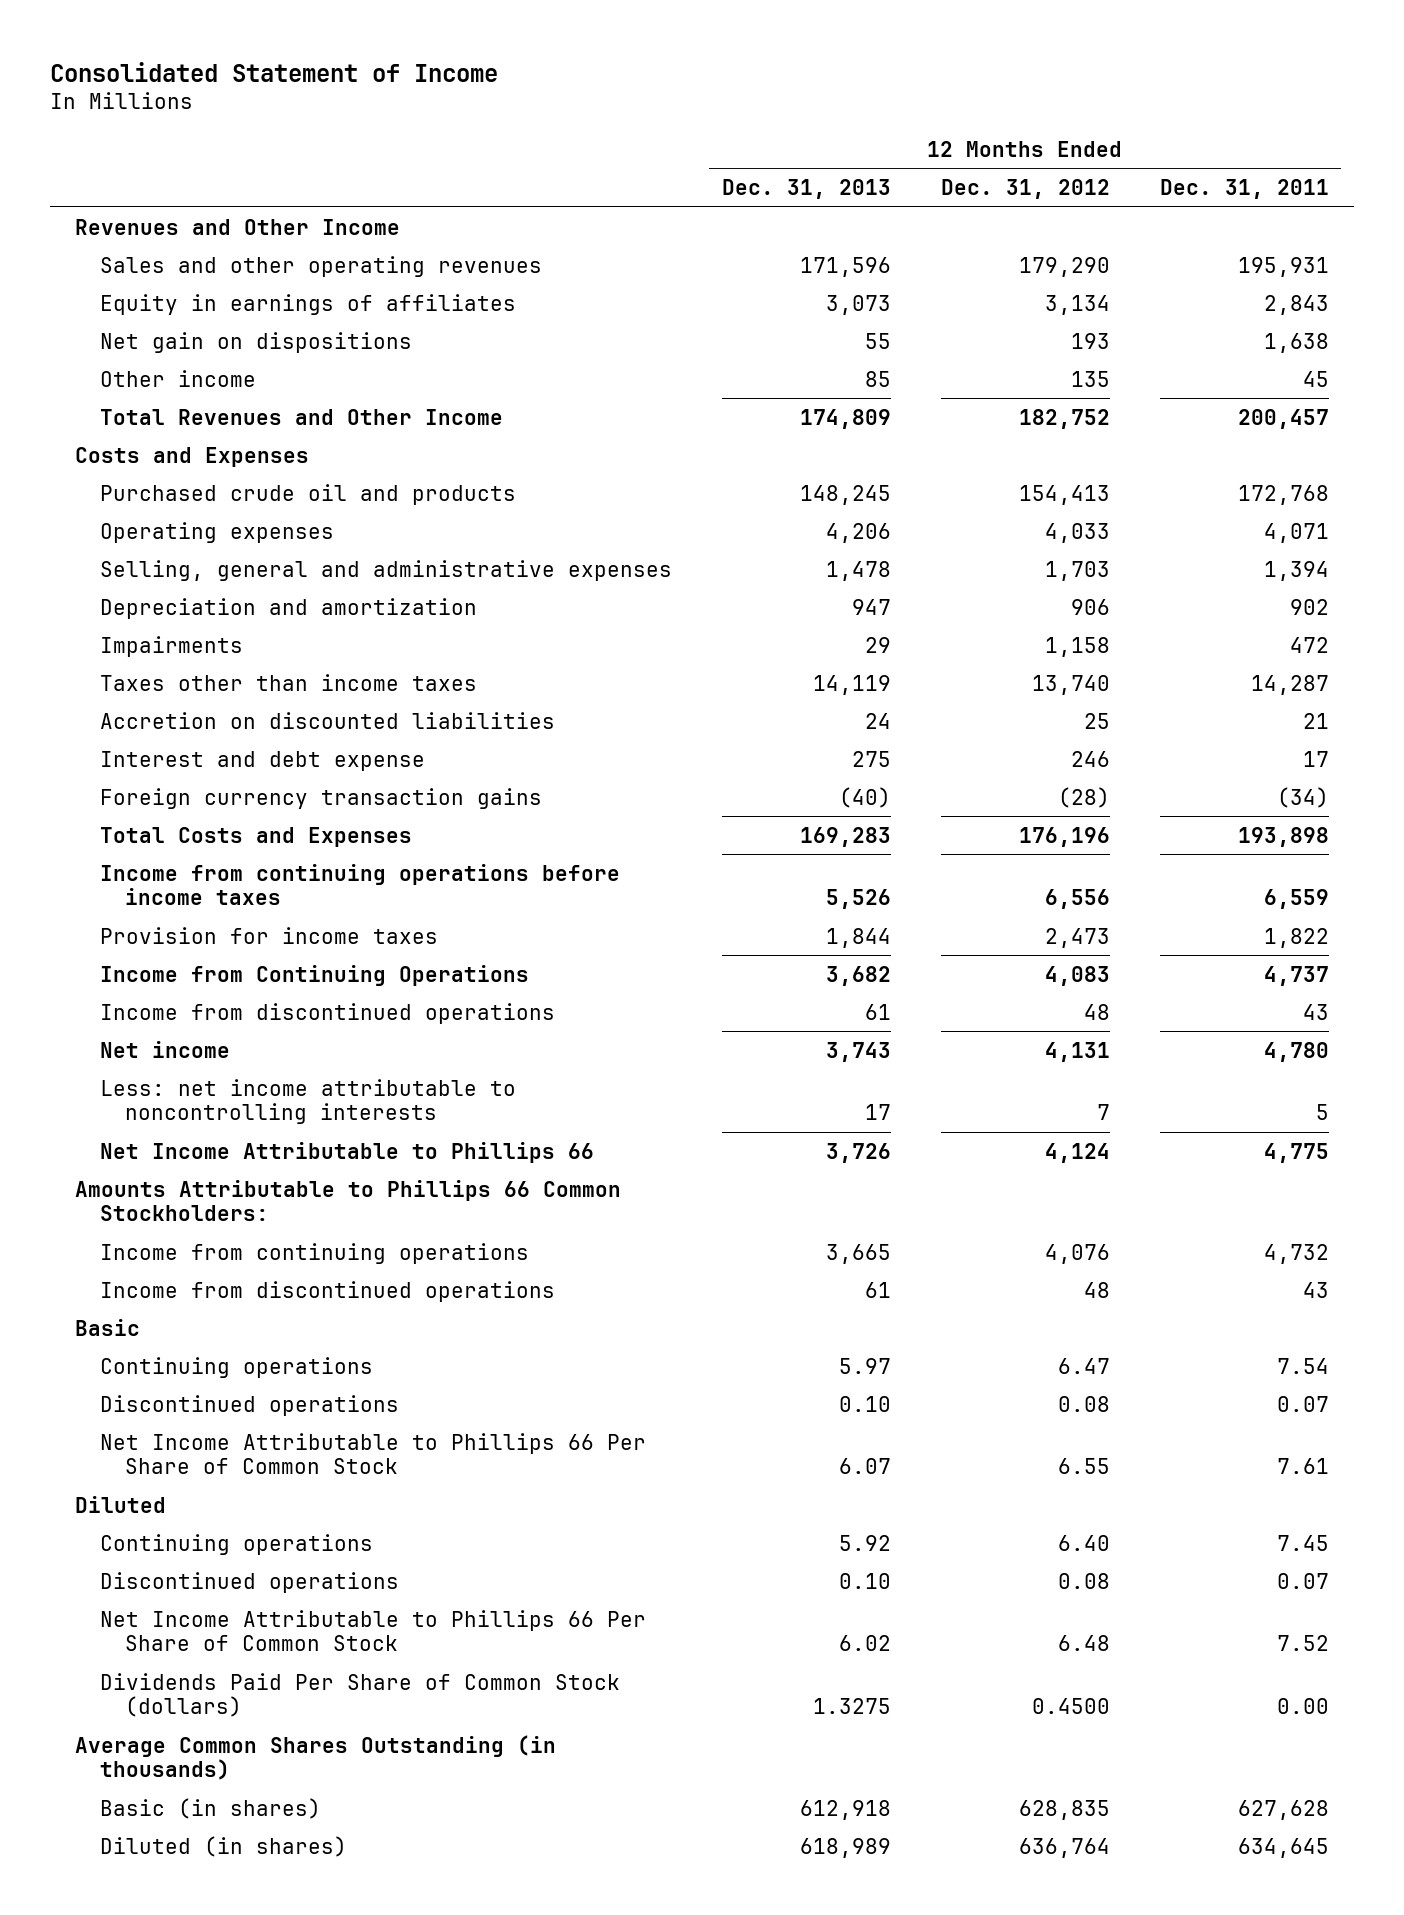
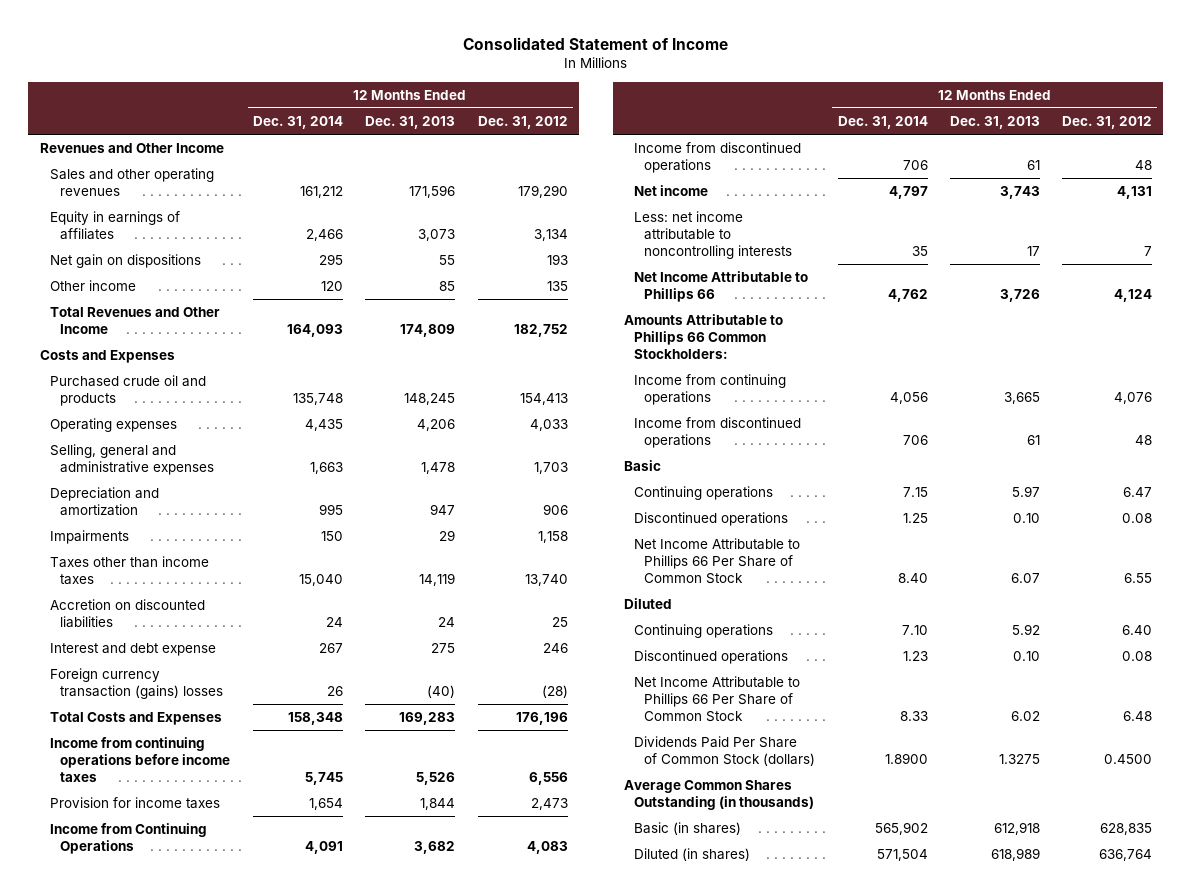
[1159,179,1329,200] Dec. 31, 2011 -> none
none -> [253,115,344,129] Dec. 31, 2014
[99,787,542,809] Foreign currency transaction gains -> [49,668,224,700] Foreign currency transaction (gains) losses

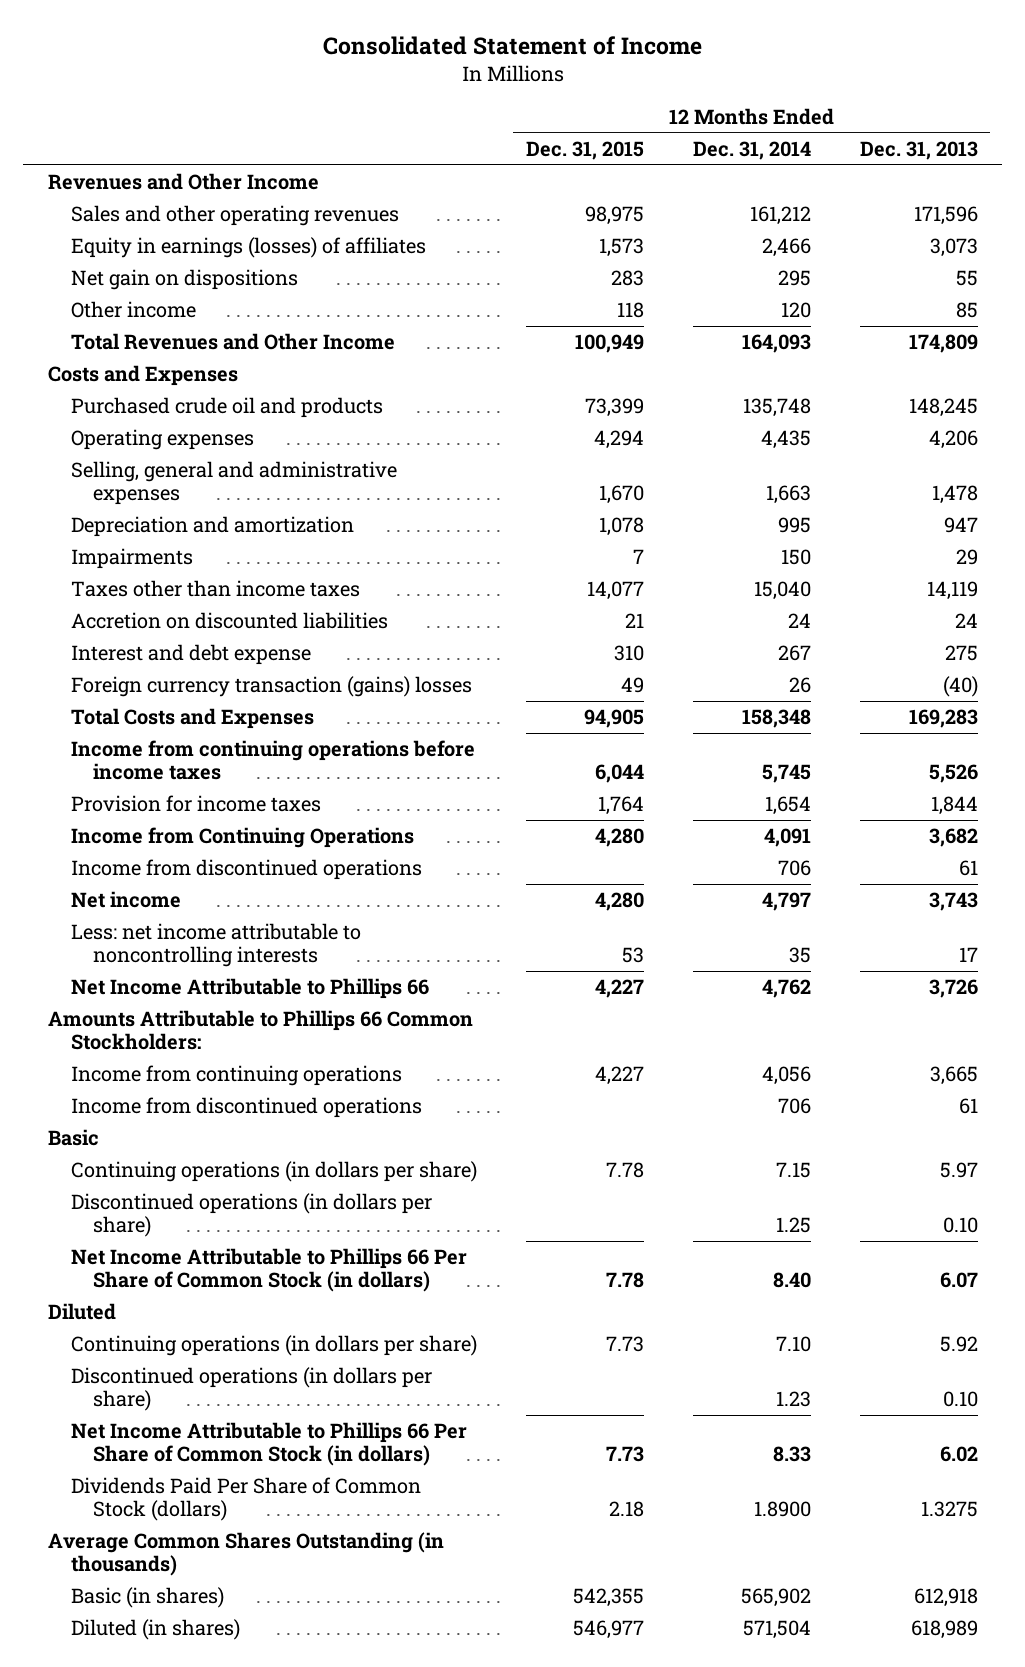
[477,115,568,129] Dec. 31, 2012 -> none
none -> [525,141,644,161] Dec. 31, 2015
[49,211,180,241] Equity in earnings of affiliates -> [70,237,426,259] Equity in earnings (losses) of affiliates
[634,486,774,501] Continuing operations -> [70,1161,477,1183] Continuing operations (in dollars per share)
[634,512,789,527] Discontinued operations -> [70,1193,432,1238] Discontinued operations (in dollars per share)
[634,538,801,585] Net Income Attributable to Phillips 66 Per Share of Common Stock -> [70,1248,467,1293] Net Income Attributable to Phillips 66 Per Share of Common Stock (in dollars)
[634,624,774,639] Continuing operations -> [70,1335,477,1357] Continuing operations (in dollars per share)
[634,650,789,665] Discontinued operations -> [70,1367,432,1412] Discontinued operations (in dollars per share)
[634,676,801,723] Net Income Attributable to Phillips 66 Per Share of Common Stock -> [70,1422,467,1467] Net Income Attributable to Phillips 66 Per Share of Common Stock (in dollars)

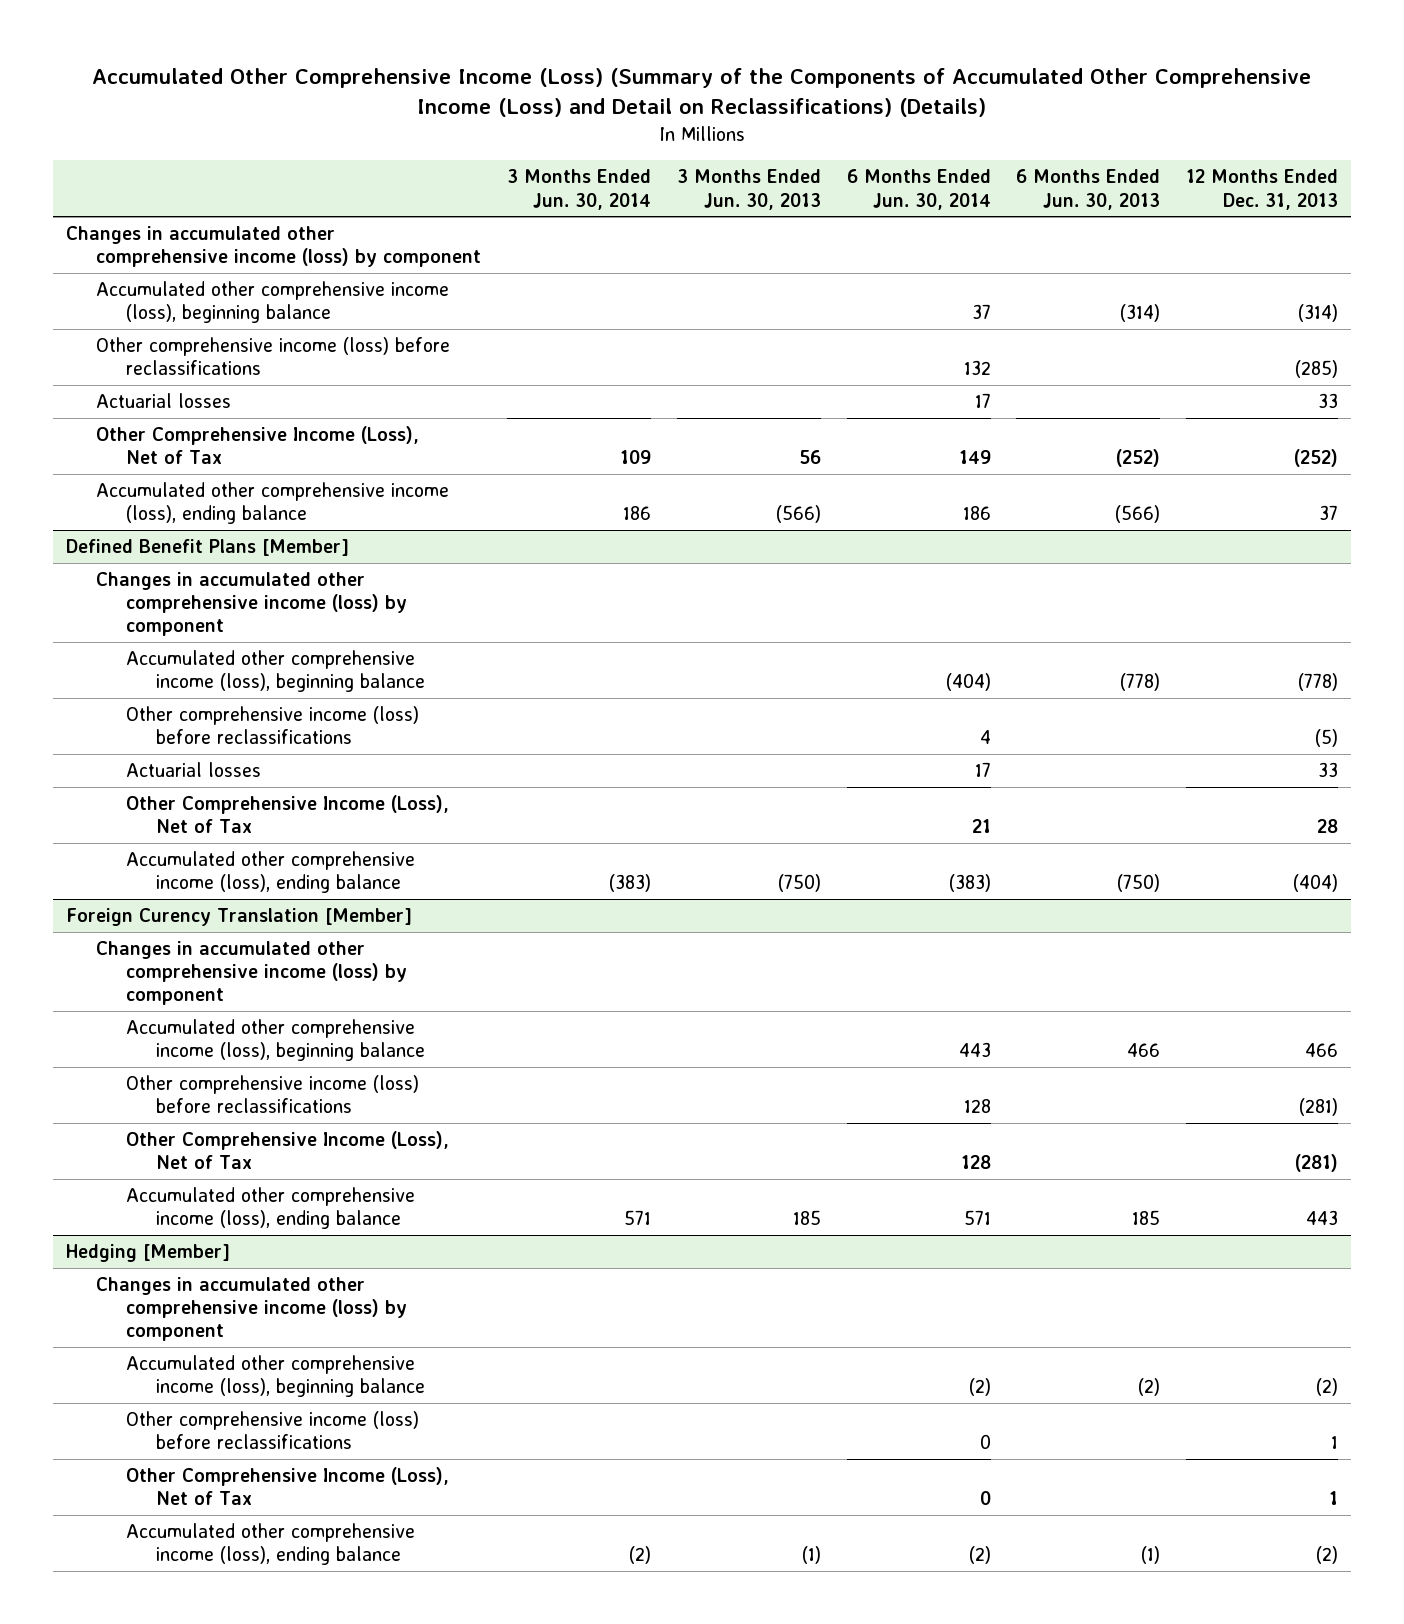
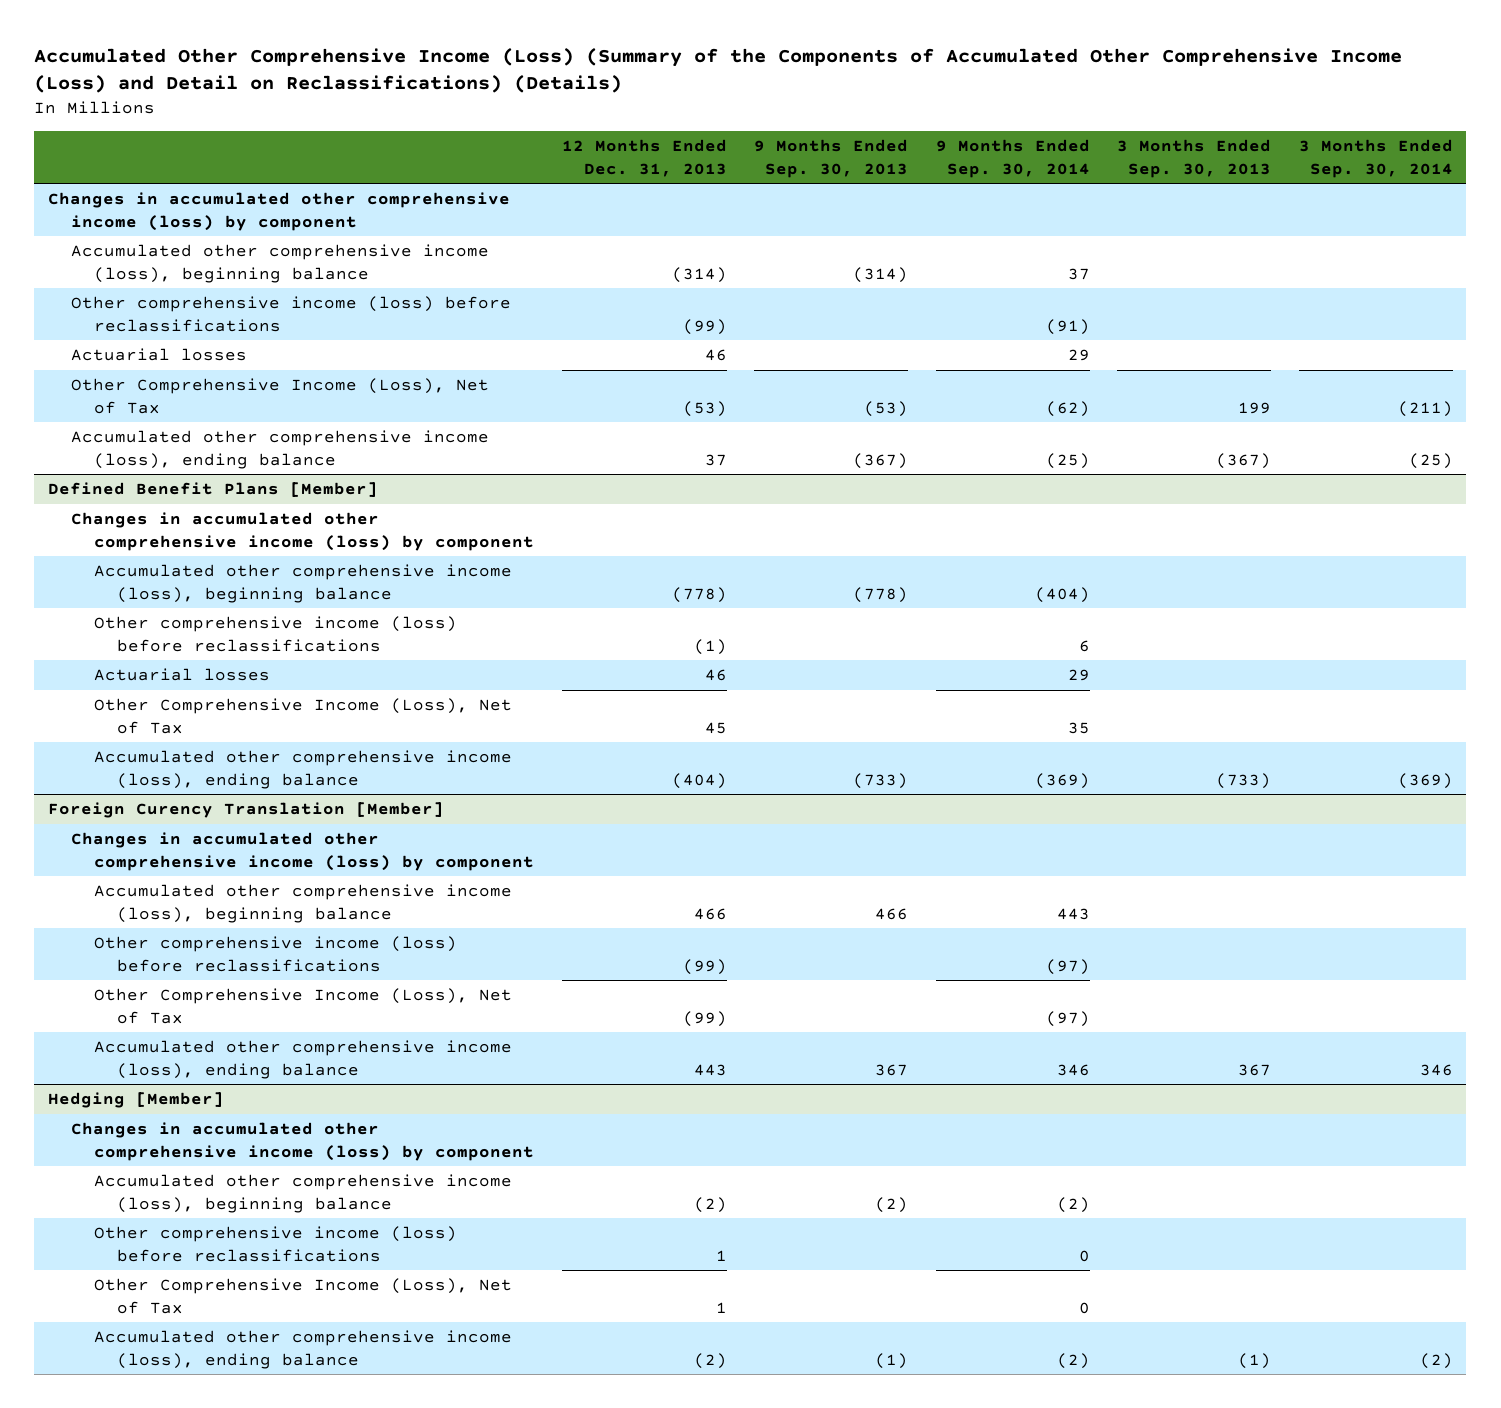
[506,169,651,210] 3 Months Ended Jun. 30, 2014 -> none
[676,169,821,210] 3 Months Ended Jun. 30, 2013 -> none
[846,169,991,210] 6 Months Ended Jun. 30, 2014 -> none
[1016,169,1161,210] 6 Months Ended Jun. 30, 2013 -> none
none -> [754,139,909,178] 9 Months Ended Sep. 30, 2013
none -> [935,139,1090,178] 9 Months Ended Sep. 30, 2014
none -> [1117,139,1272,178] 3 Months Ended Sep. 30, 2013
none -> [1298,139,1453,178] 3 Months Ended Sep. 30, 2014
[1295,360,1339,379] (285) -> [682,318,727,335] (99)
[1318,392,1339,408] 33 -> [704,348,727,361] 46
[1294,449,1339,468] (252) -> [682,400,727,417] (53)
[1315,729,1339,748] (5) -> [693,638,727,655] (1)
[1318,761,1339,777] 33 -> [704,668,727,681] 46
[1317,819,1339,834] 28 -> [704,721,727,734] 45
[1299,1098,1339,1117] (281) -> [682,958,727,975] (99)
[1295,1154,1339,1173] (281) -> [682,1010,727,1027] (99)

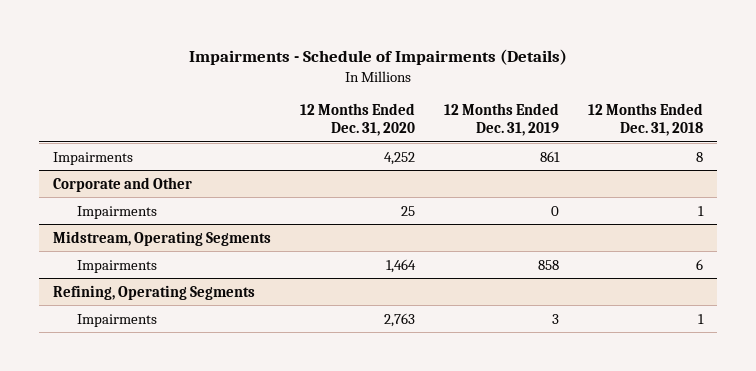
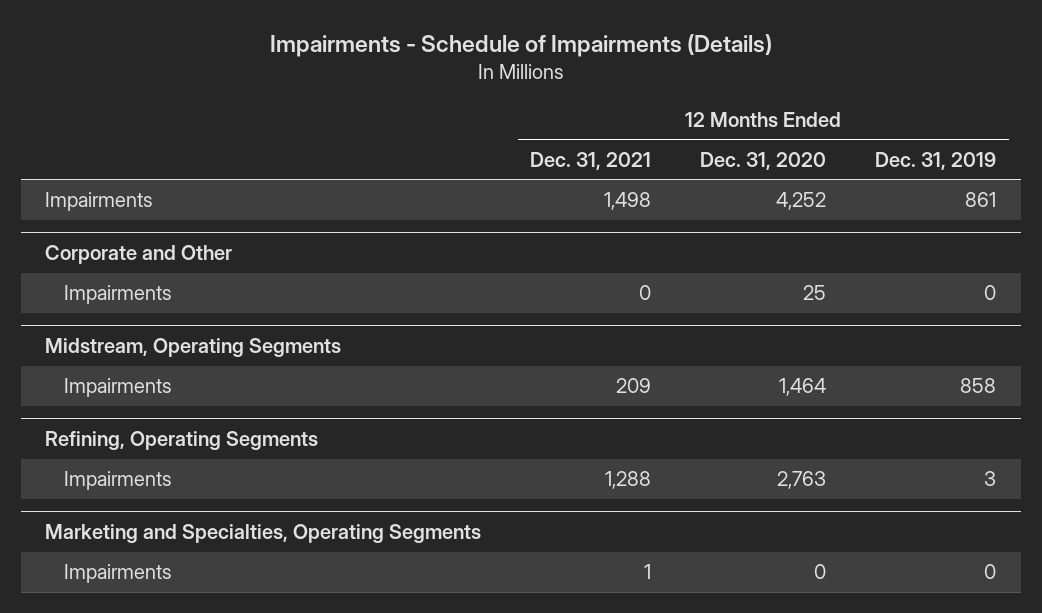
[587,103,703,136] 12 Months Ended Dec. 31, 2018 -> none
none -> [530,151,652,170] Dec. 31, 2021
none -> [45,524,482,544] Marketing and Specialties, Operating Segments
none -> [63,564,172,584] Impairments

